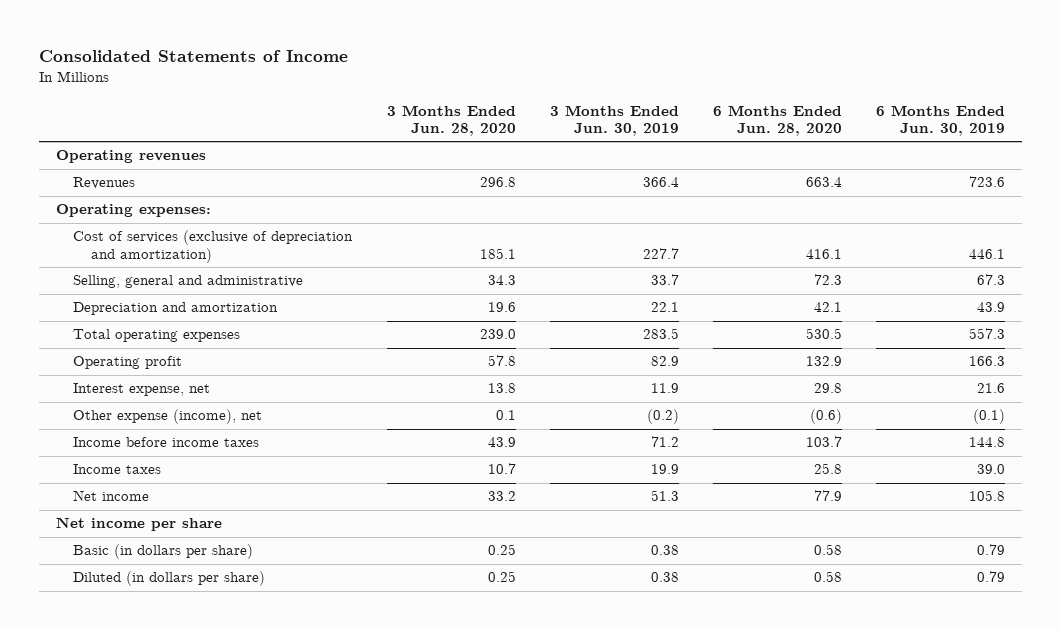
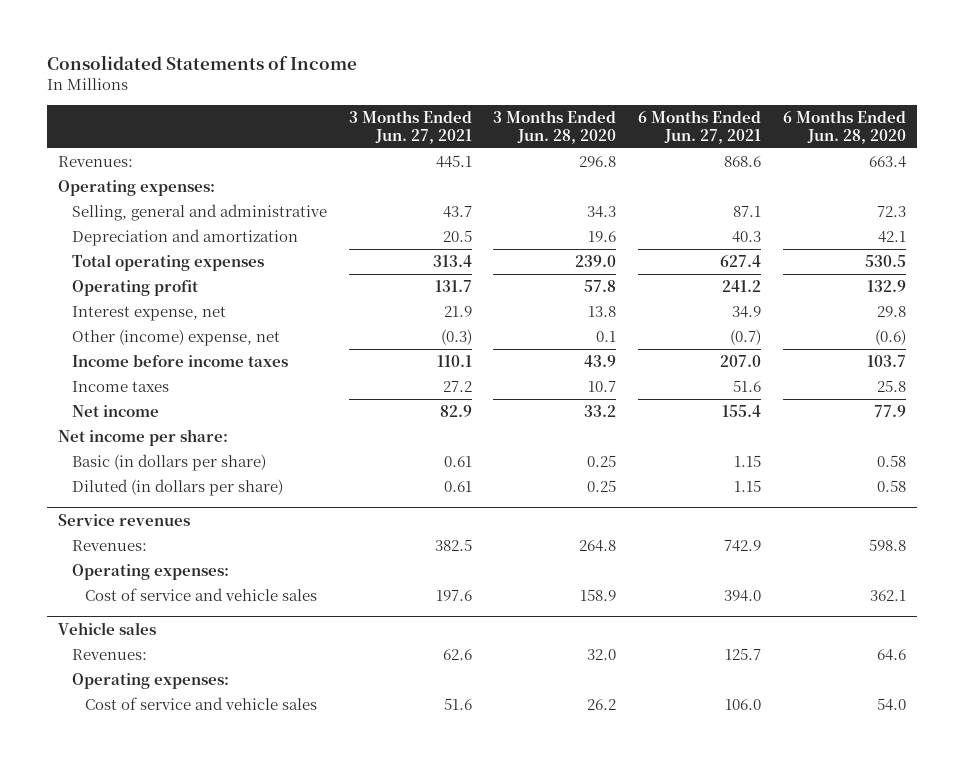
[549,104,679,137] 3 Months Ended Jun. 30, 2019 -> none
[876,104,1006,137] 6 Months Ended Jun. 30, 2019 -> none
none -> [348,110,472,144] 3 Months Ended Jun. 27, 2021
none -> [638,110,762,144] 6 Months Ended Jun. 27, 2021
[56,150,207,164] Operating revenues -> none
[73,177,136,190] Revenues -> [57,155,133,167] Revenues:
[73,230,354,264] Cost of services (exclusive of depreciation and amortization) -> none
[73,409,263,425] Other expense (income), net -> [71,328,280,346] Other (income) expense, net
[56,517,223,532] Net income per share -> [57,428,228,446] Net income per share:
none -> [57,513,190,526] Service revenues
none -> [71,539,147,551] Revenues:
none -> [71,563,229,580] Operating expenses:
none -> [85,587,318,601] Cost of service and vehicle sales
none -> [57,621,156,635] Vehicle sales
none -> [71,648,147,660] Revenues:
none -> [71,672,229,689] Operating expenses:
none -> [85,696,318,710] Cost of service and vehicle sales

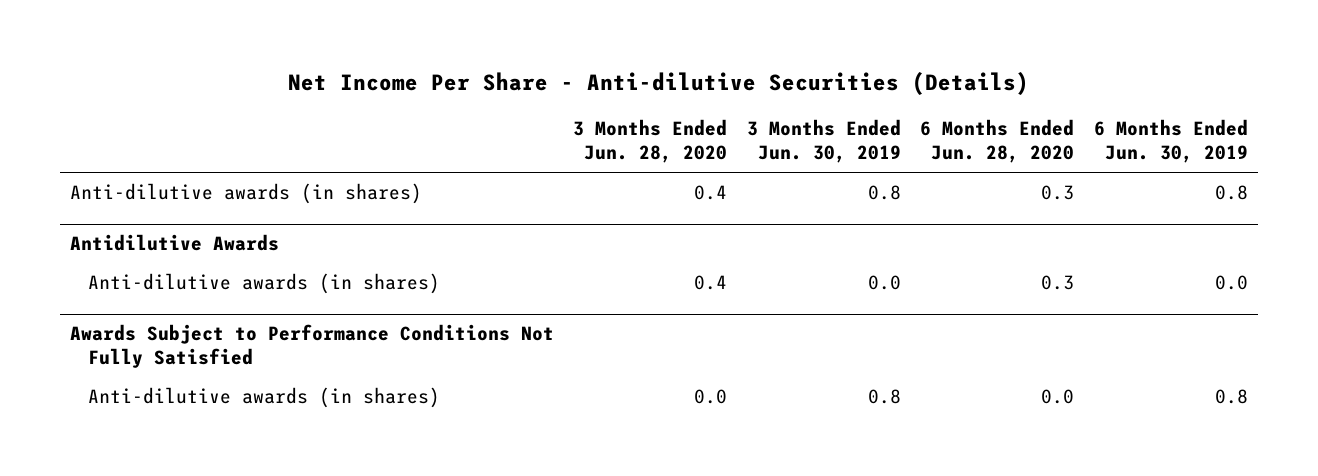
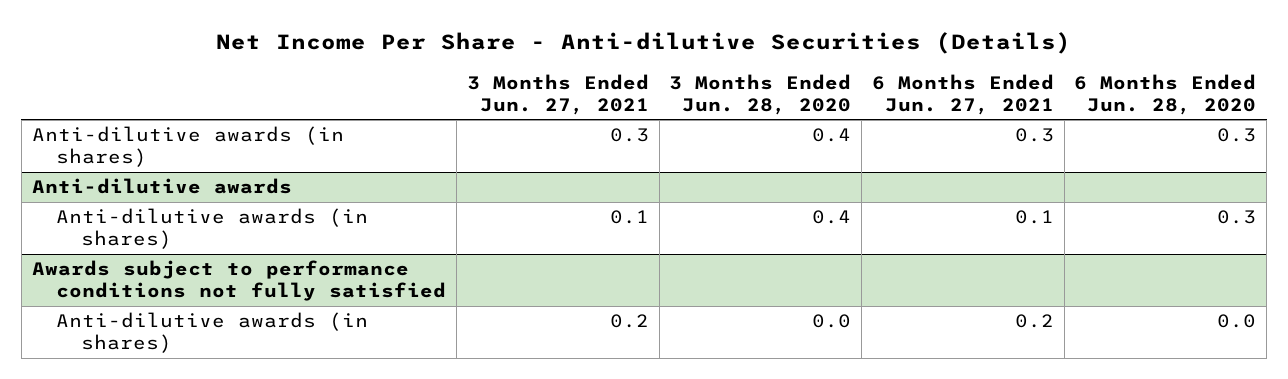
[746,119,901,164] 3 Months Ended Jun. 30, 2019 -> none
[1093,119,1248,164] 6 Months Ended Jun. 30, 2019 -> none
none -> [466,73,649,115] 3 Months Ended Jun. 27, 2021
none -> [871,73,1054,115] 6 Months Ended Jun. 27, 2021
[69,234,279,252] Antidilutive Awards -> [31,178,292,195] Anti-dilutive awards
[69,324,554,369] Awards Subject to Performance Conditions Not Fully Satisfied -> [31,260,447,302] Awards subject to performance conditions not fully satisfied

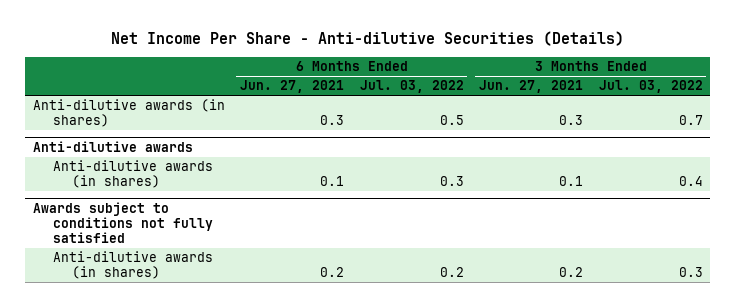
[669,73,852,115] 3 Months Ended Jun. 28, 2020 -> none
[1074,73,1257,115] 6 Months Ended Jun. 28, 2020 -> none
none -> [359,80,464,94] Jul. 03, 2022
none -> [598,80,703,94] Jul. 03, 2022
[31,260,447,302] Awards subject to performance conditions not fully satisfied -> [32,201,213,244] Awards subject to conditions not fully satisfied

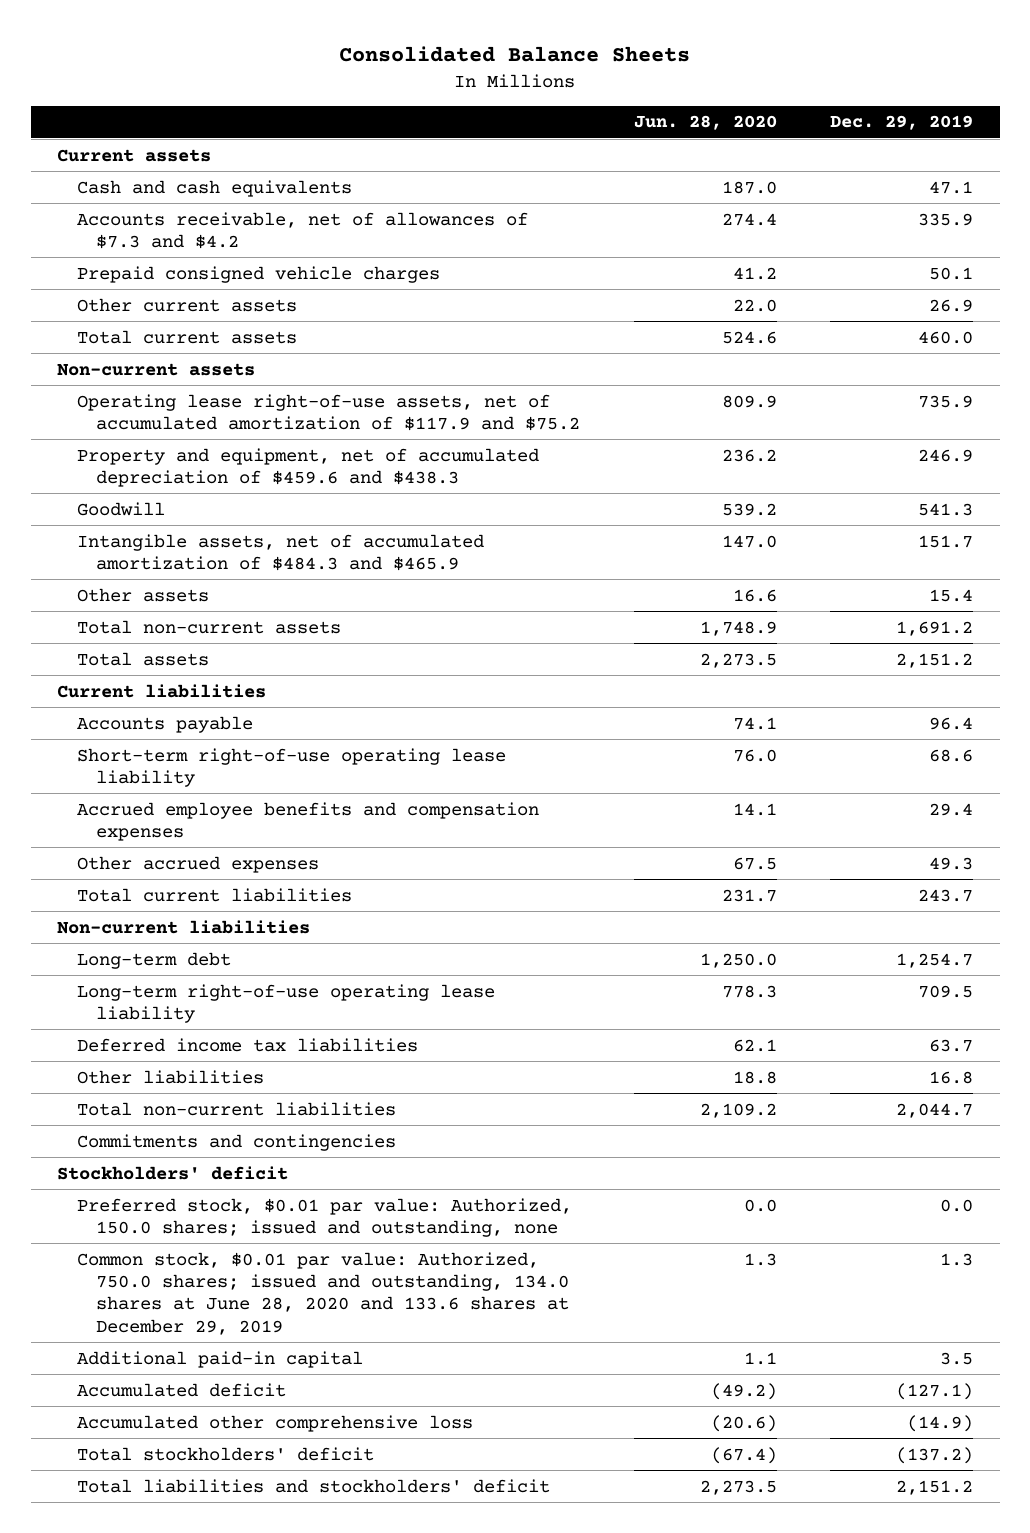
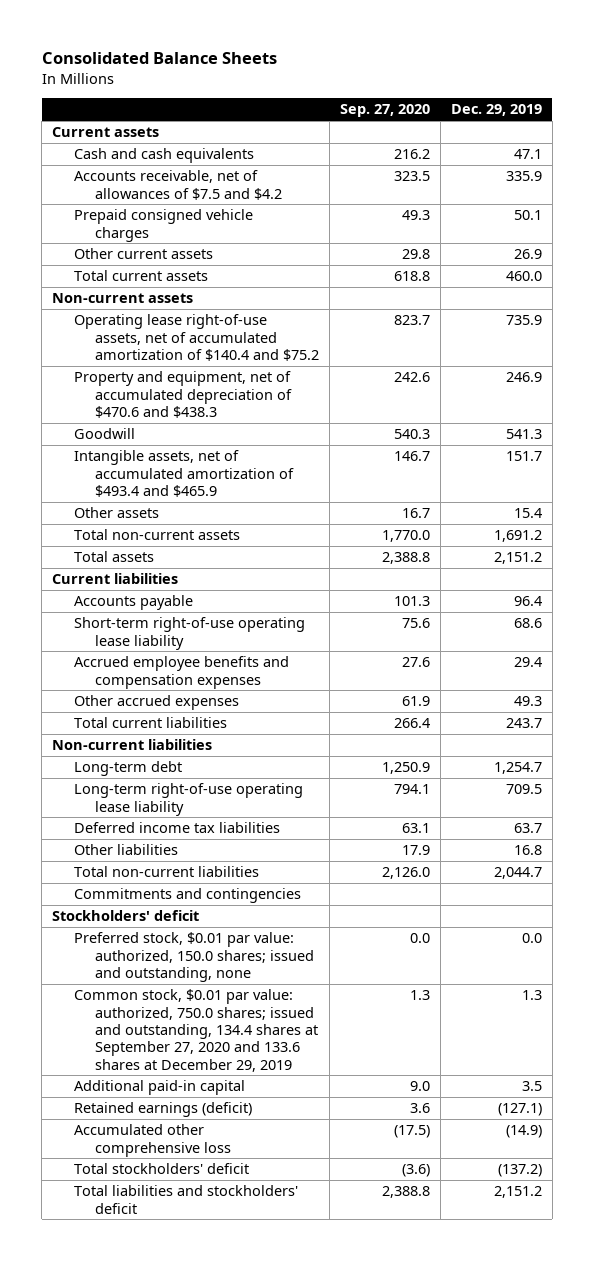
[633,115,777,131] Jun. 28, 2020 -> none
none -> [340,104,431,118] Sep. 27, 2020
[76,211,528,249] Accounts receivable, net of allowances of $7.3 and $4.2 -> [73,170,283,200] Accounts receivable, net of allowances of $7.5 and $4.2
[76,393,581,431] Operating lease right-of-use assets, net of accumulated amortization of $117.9 and $75.2 -> [73,314,320,361] Operating lease right-of-use assets, net of accumulated amortization of $140.4 and $75.2
[76,447,539,487] Property and equipment, net of accumulated depreciation of $459.6 and $438.3 -> [73,371,293,418] Property and equipment, net of accumulated depreciation of $470.6 and $438.3
[76,533,484,571] Intangible assets, net of accumulated amortization of $484.3 and $465.9 -> [73,450,295,497] Intangible assets, net of accumulated amortization of $493.4 and $465.9
[76,1197,572,1237] Preferred stock, $0.01 par value: Authorized, 150.0 shares; issued and outstanding, none -> [73,932,315,982] Preferred stock, $0.01 par value: authorized, 150.0 shares; issued and outstanding, none
[76,1251,570,1335] Common stock, $0.01 par value: Authorized, 750.0 shares; issued and outstanding, 134.0 shares at June 28, 2020 and 133.6 shares at December 29, 2019 -> [73,989,319,1072] Common stock, $0.01 par value: authorized, 750.0 shares; issued and outstanding, 134.4 shares at September 27, 2020 and 133.6 shares at December 29, 2019
[76,1382,286,1397] Accumulated deficit -> [73,1102,252,1118] Retained earnings (deficit)

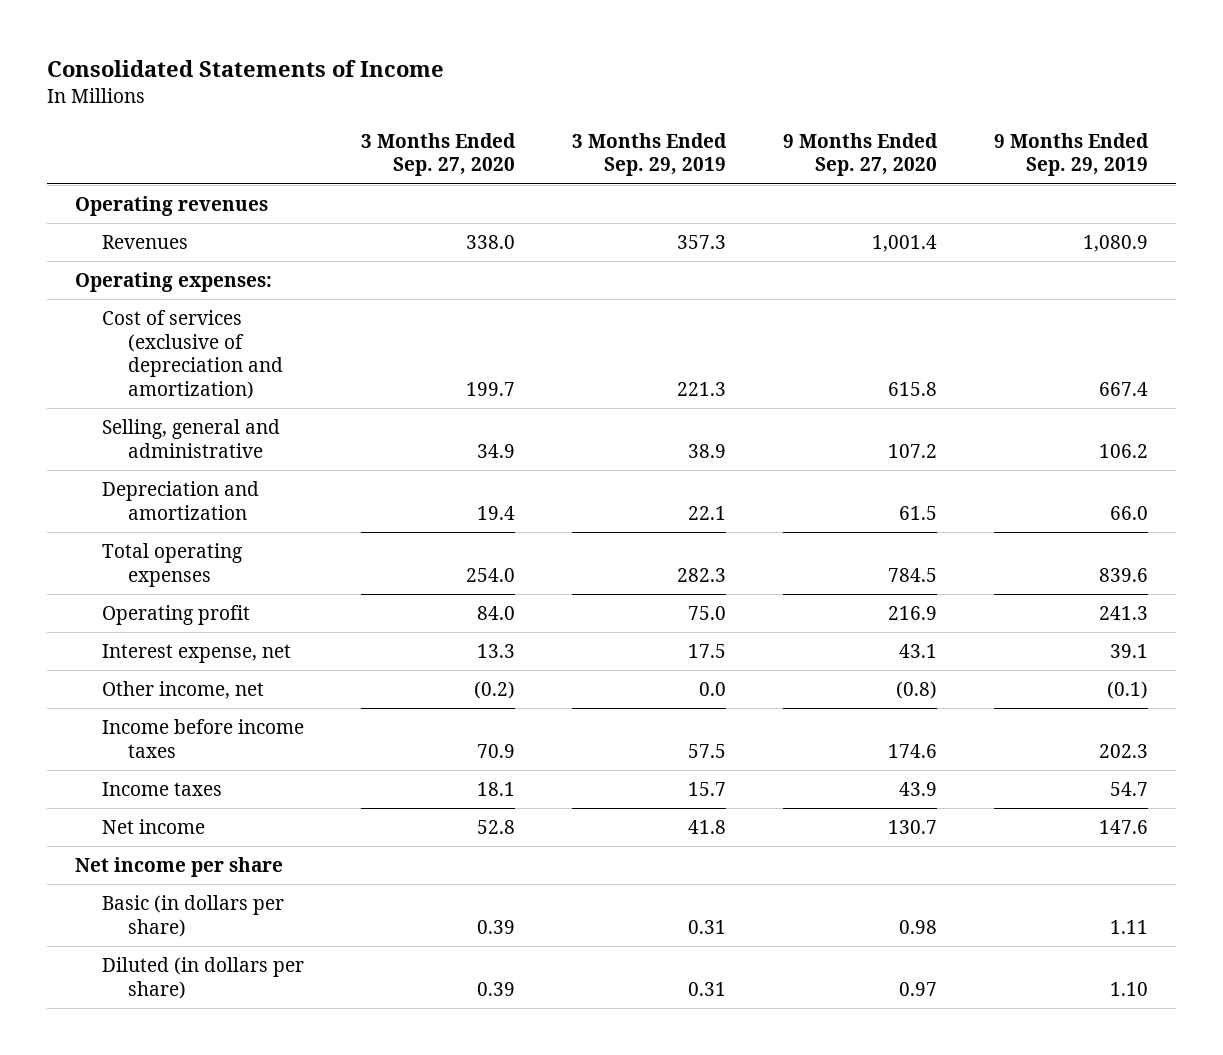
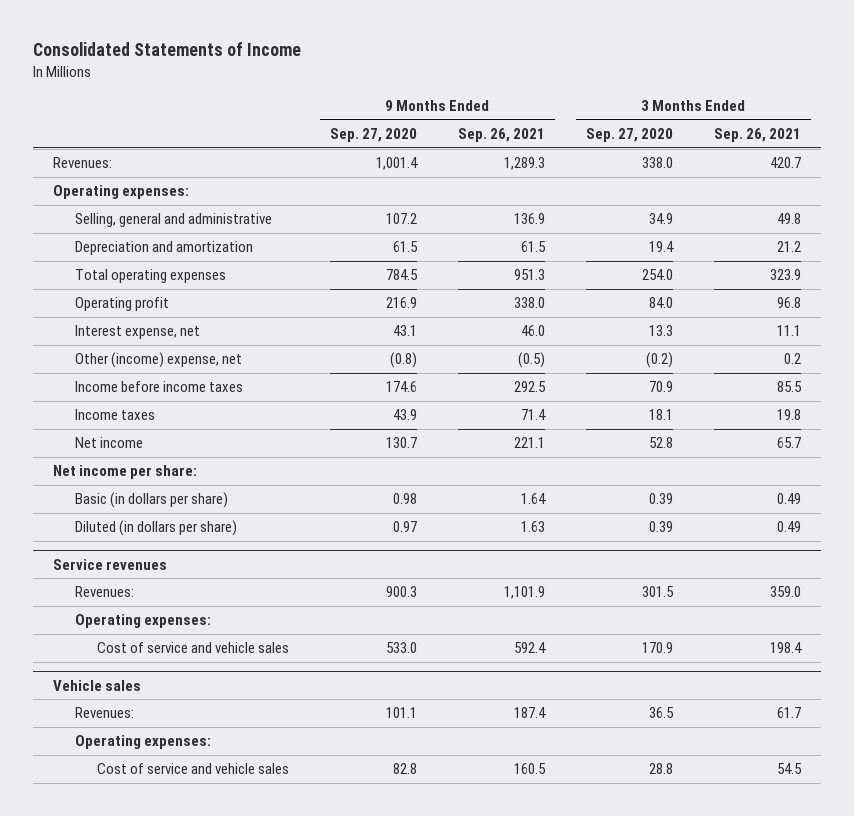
[571,132,727,177] 3 Months Ended Sep. 29, 2019 -> none
[993,132,1149,177] 9 Months Ended Sep. 29, 2019 -> none
none -> [457,128,545,143] Sep. 26, 2021
none -> [713,128,801,143] Sep. 26, 2021
[75,196,269,217] Operating revenues -> none
[101,235,188,250] Revenues -> [53,157,113,169] Revenues:
[101,310,283,399] Cost of services (exclusive of depreciation and amortization) -> none
[101,681,264,700] Other income, net -> [75,352,243,369] Other (income) expense, net
[75,857,284,878] Net income per share -> [53,465,198,480] Net income per share:
none -> [53,558,168,570] Service revenues
none -> [75,586,135,598] Revenues:
none -> [75,614,212,629] Operating expenses:
none -> [97,642,290,654] Cost of service and vehicle sales
none -> [53,679,142,691] Vehicle sales
none -> [75,707,135,719] Revenues:
none -> [75,735,212,750] Operating expenses:
none -> [97,763,290,775] Cost of service and vehicle sales

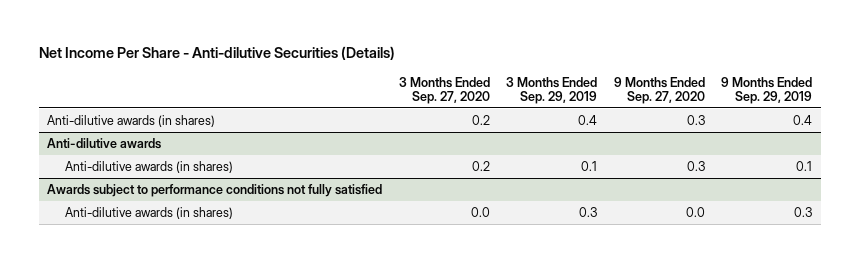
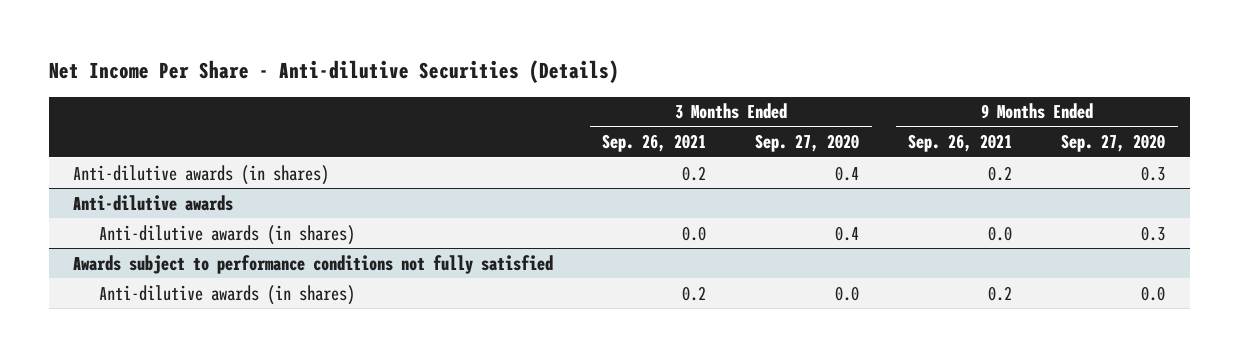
[506,76,598,105] 3 Months Ended Sep. 29, 2019 -> none
[721,76,813,105] 9 Months Ended Sep. 29, 2019 -> none
none -> [602,134,707,153] Sep. 26, 2021
none -> [908,134,1013,153] Sep. 26, 2021
[471,114,490,125] 0.2 -> [835,165,860,181] 0.4
[471,160,490,171] 0.2 -> [835,225,860,241] 0.4

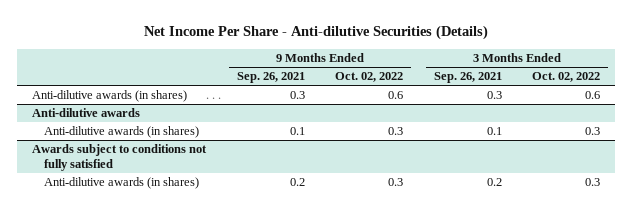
[755,134,860,153] Sep. 27, 2020 -> none
[1061,134,1166,153] Sep. 27, 2020 -> none
none -> [335,72,404,83] Oct. 02, 2022
none -> [532,72,601,83] Oct. 02, 2022
[682,165,707,181] 0.2 -> [486,91,502,100] 0.3
[988,165,1013,181] 0.2 -> [289,91,305,100] 0.3
[682,225,707,241] 0.0 -> [486,127,502,136] 0.1
[988,225,1013,241] 0.0 -> [289,127,305,136] 0.1
[73,254,554,274] Awards subject to performance conditions not fully satisfied -> [32,144,208,172] Awards subject to conditions not fully satisfied

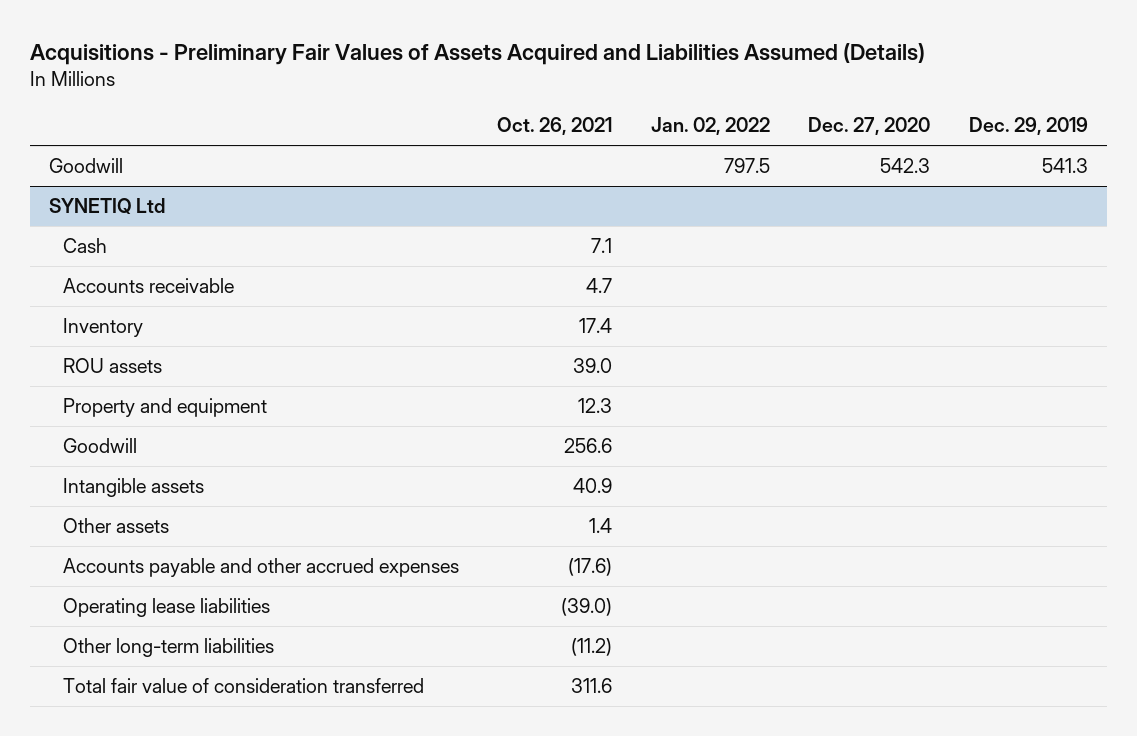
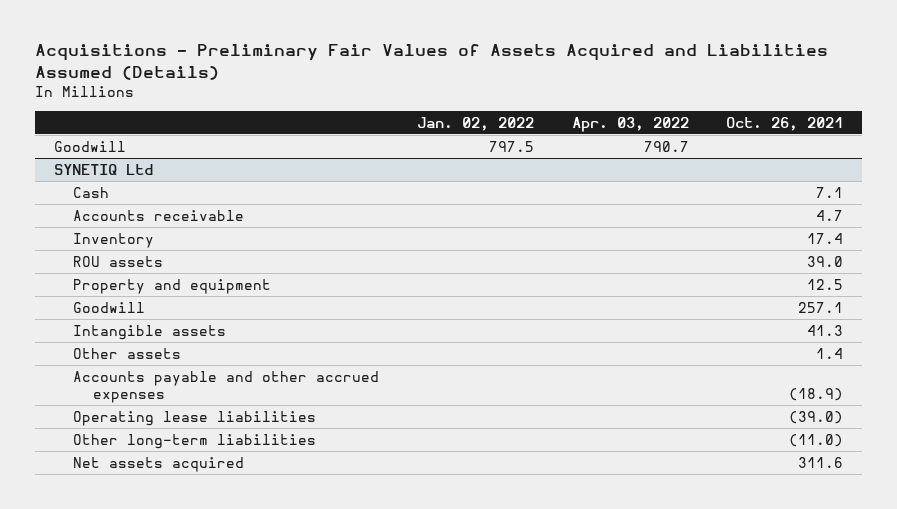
[808,117,931,136] Dec. 27, 2020 -> none
[968,117,1088,136] Dec. 29, 2019 -> none
none -> [571,116,689,132] Apr. 03, 2022
[578,398,613,414] 12.3 -> [807,278,844,290] 12.5
[564,438,613,454] 256.6 -> [798,301,844,313] 257.1
[573,478,613,494] 40.9 -> [807,324,844,336] 41.3
[568,558,613,577] (17.6) -> [789,388,844,402] (18.9)
[571,638,613,657] (11.2) -> [789,433,844,447] (11.0)
[62,678,424,694] Total fair value of consideration transferred -> [73,456,245,472] Net assets acquired

